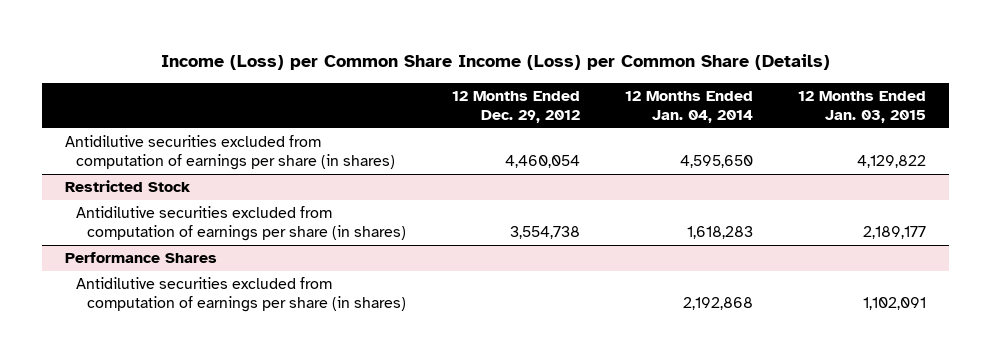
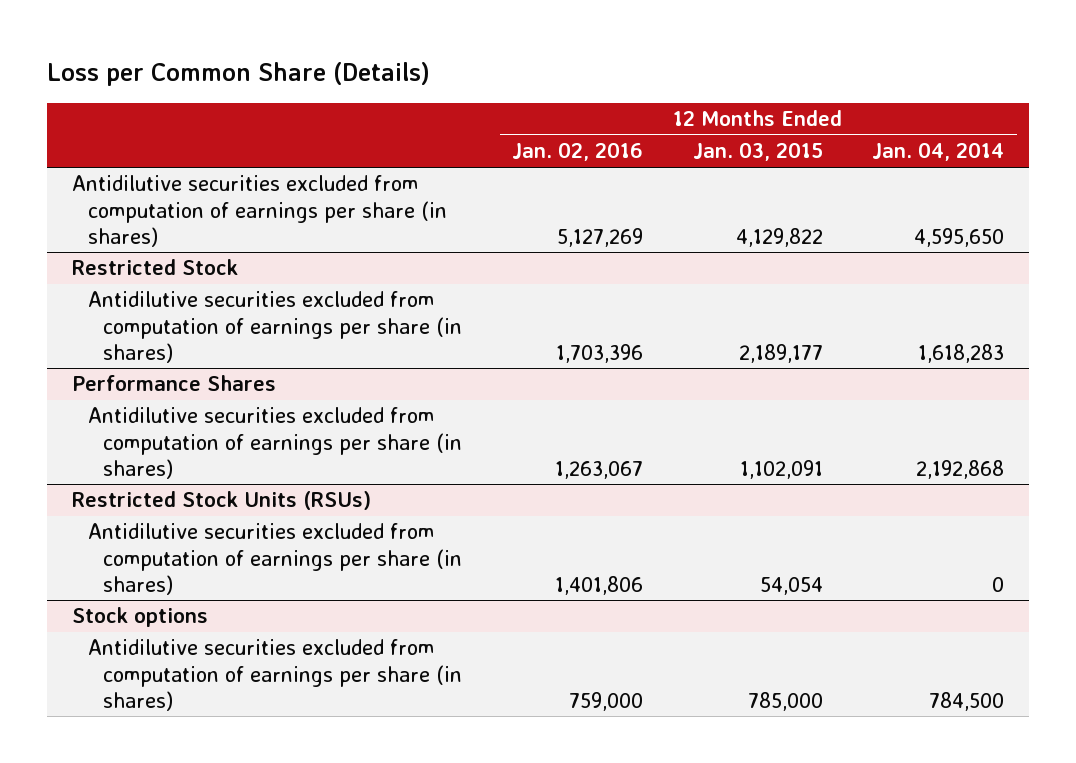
[160,53,830,70] Income (Loss) per Common Share Income (Loss) per Common Share (Details) -> [47,61,431,86] Loss per Common Share (Details)
[451,91,580,123] 12 Months Ended Dec. 29, 2012 -> none
none -> [512,142,644,162] Jan. 02, 2016
none -> [71,491,371,511] Restricted Stock Units (RSUs)
none -> [87,523,463,595] Antidilutive securities excluded from computation of earnings per share (in shares)
none -> [71,607,208,628] Stock options
none -> [87,639,463,711] Antidilutive securities excluded from computation of earnings per share (in shares)

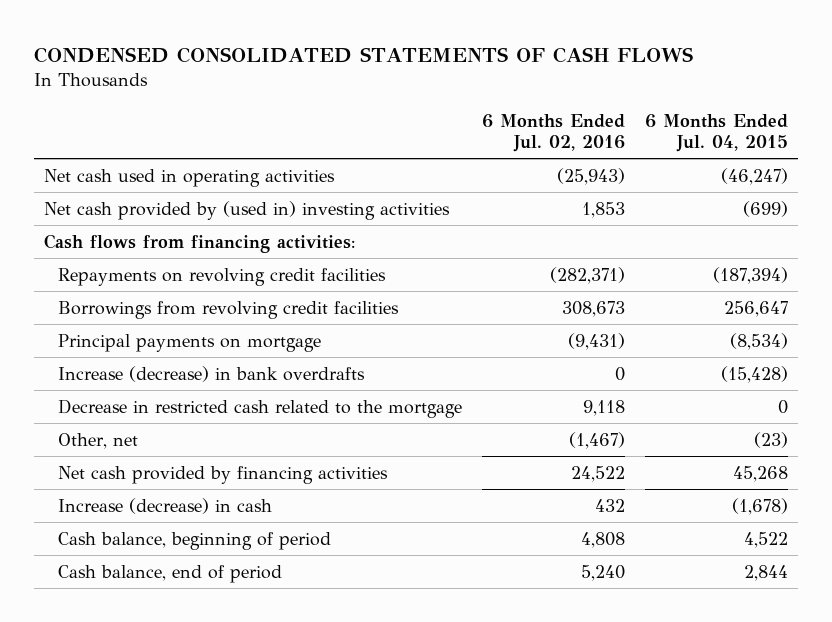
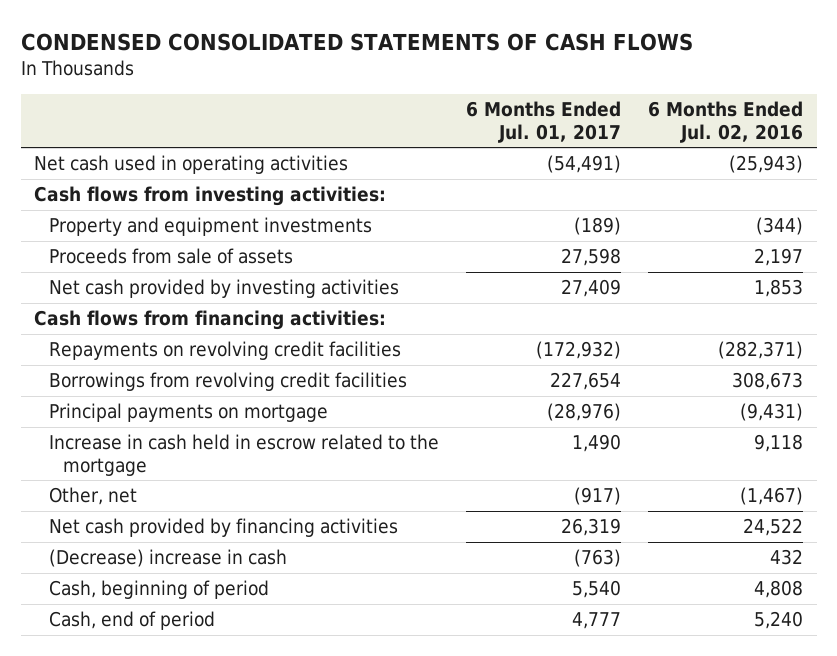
[644,113,788,152] 6 Months Ended Jul. 04, 2015 -> none
none -> [465,101,621,143] 6 Months Ended Jul. 01, 2017
none -> [34,186,387,207] Cash flows from investing activities:
none -> [48,217,372,237] Property and equipment investments
none -> [48,248,293,265] Proceeds from sale of assets
[44,200,451,220] Net cash provided by (used in) investing activities -> [48,279,399,299] Net cash provided by investing activities
[58,365,366,382] Increase (decrease) in bank overdrafts -> none
[58,398,463,418] Decrease in restricted cash related to the mortgage -> [48,434,439,476] Increase in cash held in escrow related to the mortgage
[58,497,273,514] Increase (decrease) in cash -> [48,549,287,568] (Decrease) increase in cash
[58,531,332,550] Cash balance, beginning of period -> [48,580,269,600] Cash, beginning of period
[58,564,283,583] Cash balance, end of period -> [48,611,215,631] Cash, end of period

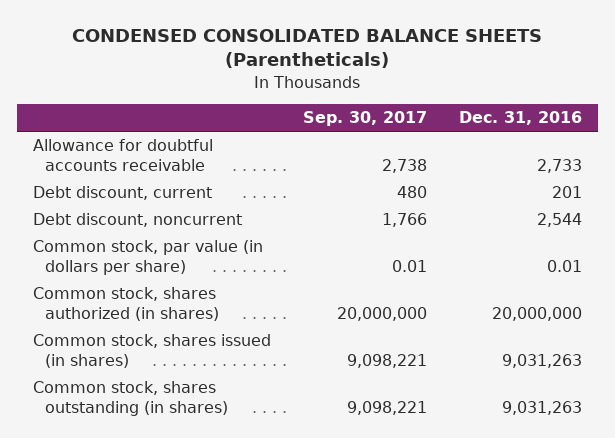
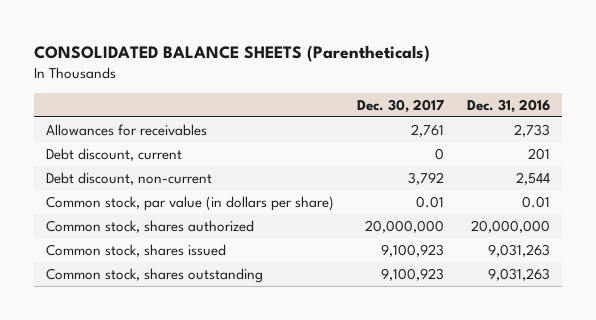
[72,28,543,69] CONDENSED CONSOLIDATED BALANCE SHEETS (Parentheticals) -> [34,44,431,62] CONSOLIDATED BALANCE SHEETS (Parentheticals)
[302,111,427,127] Sep. 30, 2017 -> none
none -> [357,98,445,113] Dec. 30, 2017
[33,139,214,171] Allowance for doubtful accounts receivable -> [45,123,207,136] Allowances for receivables
[33,213,243,228] Debt discount, noncurrent -> [45,171,212,185] Debt discount, non-current
[33,287,220,321] Common stock, shares authorized (in shares) -> [45,219,254,233] Common stock, shares authorized
[33,334,272,368] Common stock, shares issued (in shares) -> [45,243,226,257] Common stock, shares issued
[33,381,229,416] Common stock, shares outstanding (in shares) -> [45,267,263,283] Common stock, shares outstanding

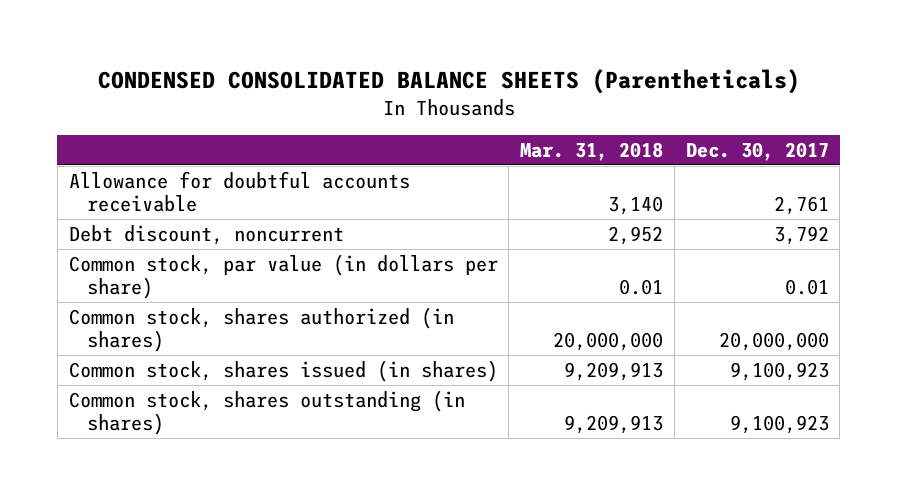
[34,44,431,62] CONSOLIDATED BALANCE SHEETS (Parentheticals) -> [97,69,800,95] CONDENSED CONSOLIDATED BALANCE SHEETS (Parentheticals)
[467,98,551,113] Dec. 31, 2016 -> none
none -> [520,141,664,161] Mar. 31, 2018
[45,147,182,161] Debt discount, current -> none
[45,123,207,136] Allowances for receivables -> [68,170,410,213] Allowance for doubtful accounts receivable
[45,171,212,185] Debt discount, non-current -> [68,224,344,245] Debt discount, noncurrent
[45,219,254,233] Common stock, shares authorized -> [68,306,454,353] Common stock, shares authorized (in shares)
[45,243,226,257] Common stock, shares issued -> [68,359,498,382] Common stock, shares issued (in shares)
[45,267,263,283] Common stock, shares outstanding -> [68,389,465,436] Common stock, shares outstanding (in shares)

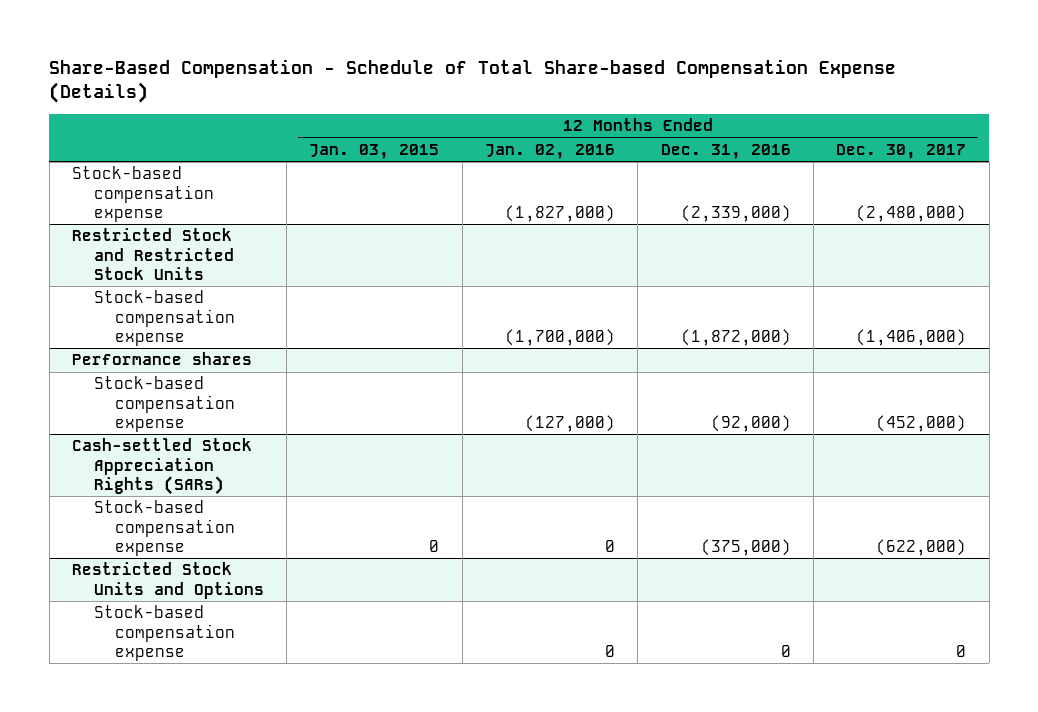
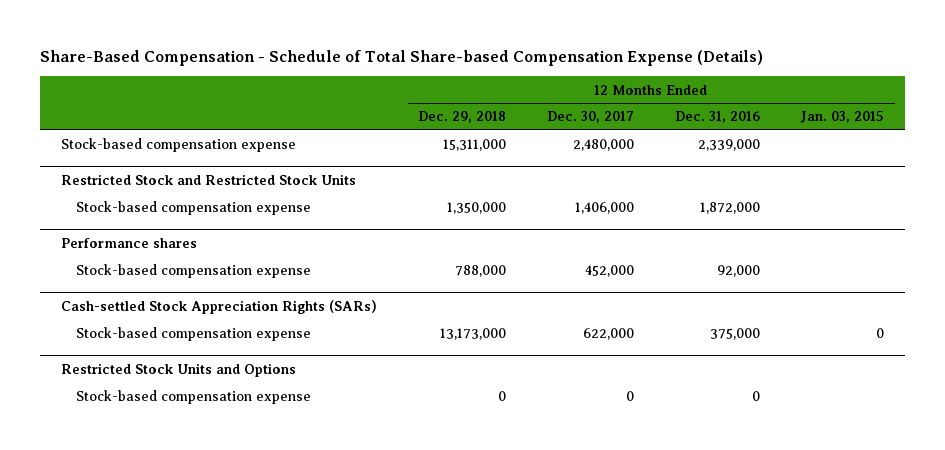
[484,143,615,159] Jan. 02, 2016 -> none
none -> [417,111,506,124] Dec. 29, 2018
[680,204,791,222] (2,339,000) -> [698,139,761,152] 2,339,000
[856,204,967,222] (2,480,000) -> [573,139,635,152] 2,480,000
[680,328,791,346] (1,872,000) -> [700,202,761,215] 1,872,000
[856,328,967,346] (1,406,000) -> [575,202,635,215] 1,406,000
[710,414,791,432] (92,000) -> [717,265,761,278] 92,000
[876,414,967,432] (452,000) -> [585,265,635,278] 452,000
[700,538,791,556] (375,000) -> [710,328,761,341] 375,000
[876,538,967,556] (622,000) -> [583,328,635,341] 622,000

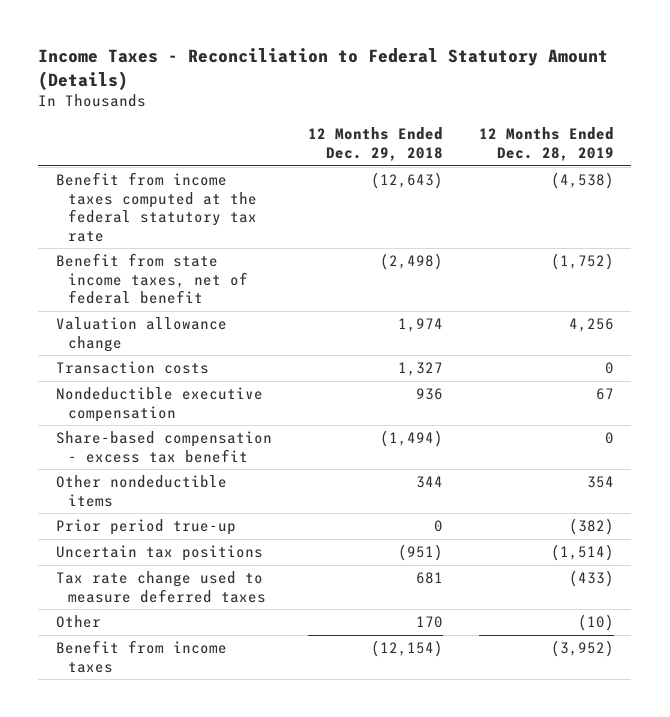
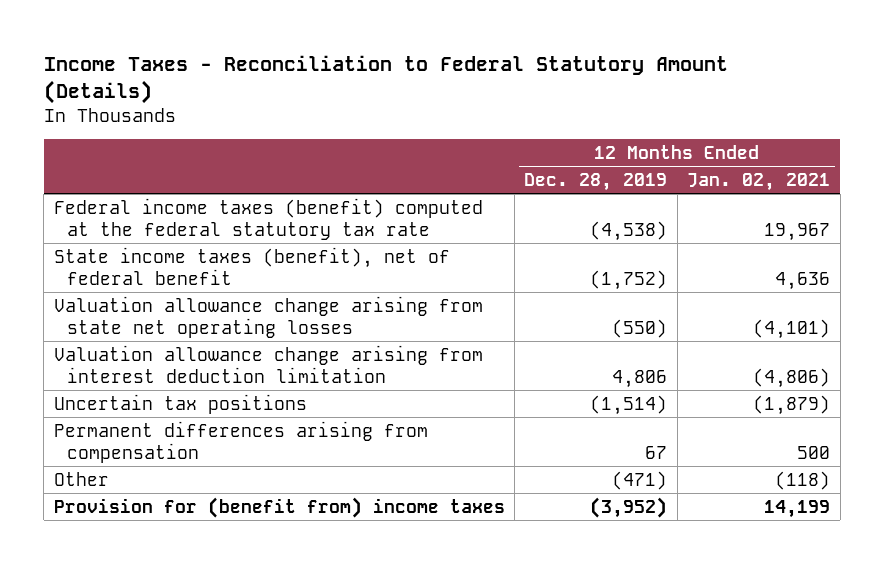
[307,127,443,162] 12 Months Ended Dec. 29, 2018 -> none
none -> [687,173,831,192] Jan. 02, 2021
[56,361,210,375] Transaction costs -> none
[56,387,264,422] Nondeductible executive compensation -> none
[56,431,273,463] Share-based compensation - excess tax benefit -> none
[56,475,228,507] Other nondeductible items -> none
[56,519,237,536] Prior period true-up -> none
[56,172,258,243] Benefit from income taxes computed at the federal statutory tax rate -> [53,197,483,241] Federal income taxes (benefit) computed at the federal statutory tax rate
[56,253,249,305] Benefit from state income taxes, net of federal benefit -> [53,246,450,286] State income taxes (benefit), net of federal benefit
[56,317,228,352] Valuation allowance change -> [53,295,483,339] Valuation allowance change arising from state net operating losses
[568,318,614,333] 4,256 -> [612,319,668,339] (550)
none -> [53,344,483,384] Valuation allowance change arising from interest deduction limitation
[56,571,267,603] Tax rate change used to measure deferred taxes -> none
none -> [53,420,428,464] Permanent differences arising from compensation
[577,614,614,632] (10) -> [612,470,668,490] (471)
[56,640,228,673] Benefit from income taxes -> [53,496,505,518] Provision for (benefit from) income taxes

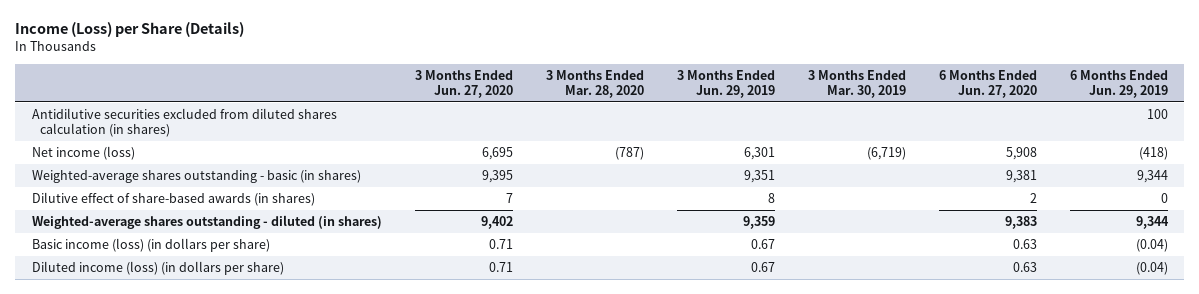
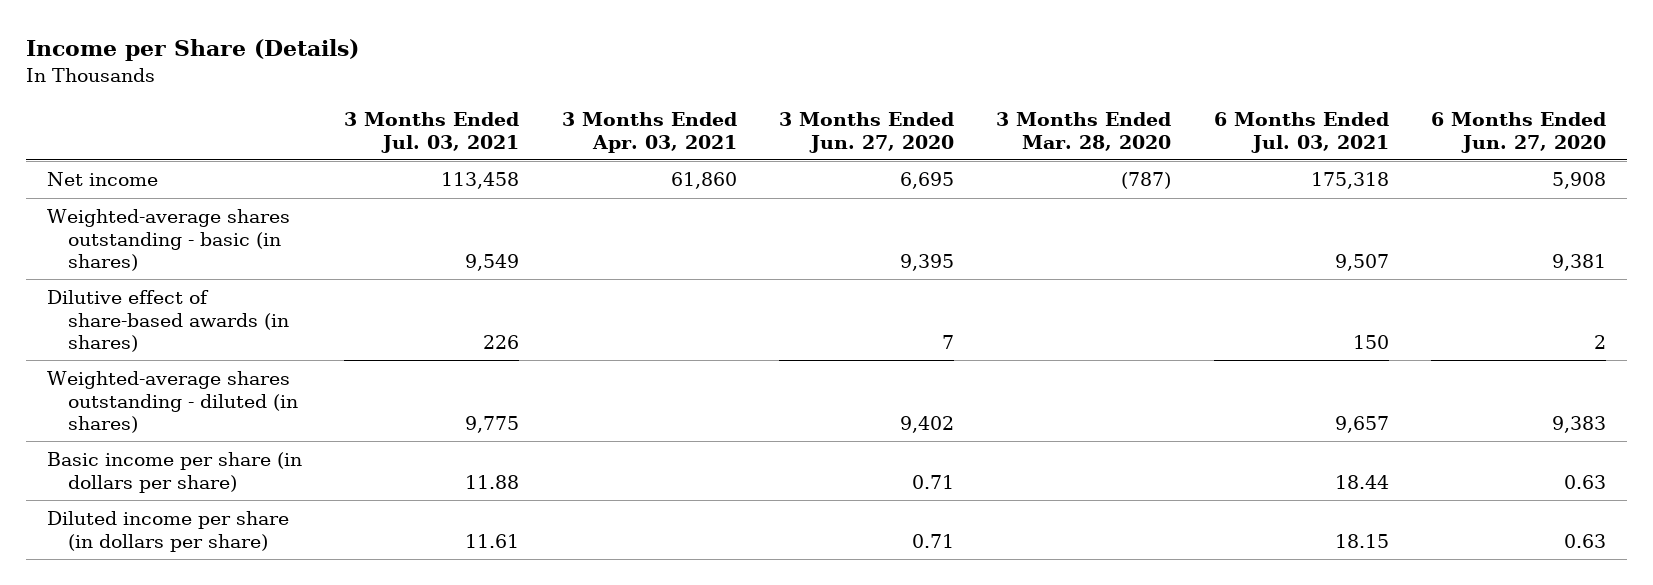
[15,22,245,38] Income (Loss) per Share (Details) -> [25,38,359,61] Income per Share (Details)
[676,69,775,98] 3 Months Ended Jun. 29, 2019 -> none
[807,69,906,98] 3 Months Ended Mar. 30, 2019 -> none
[1069,69,1168,98] 6 Months Ended Jun. 29, 2019 -> none
none -> [344,112,520,153] 3 Months Ended Jul. 03, 2021
none -> [561,112,737,153] 3 Months Ended Apr. 03, 2021
none -> [1213,112,1389,153] 6 Months Ended Jul. 03, 2021
[31,108,337,137] Antidilutive securities excluded from diluted shares calculation (in shares) -> none
[31,146,135,161] Net income (loss) -> [47,172,159,187] Net income
[31,238,270,253] Basic income (loss) (in dollars per share) -> [47,452,303,493] Basic income per share (in dollars per share)
[31,261,284,276] Diluted income (loss) (in dollars per share) -> [47,511,290,552] Diluted income per share (in dollars per share)

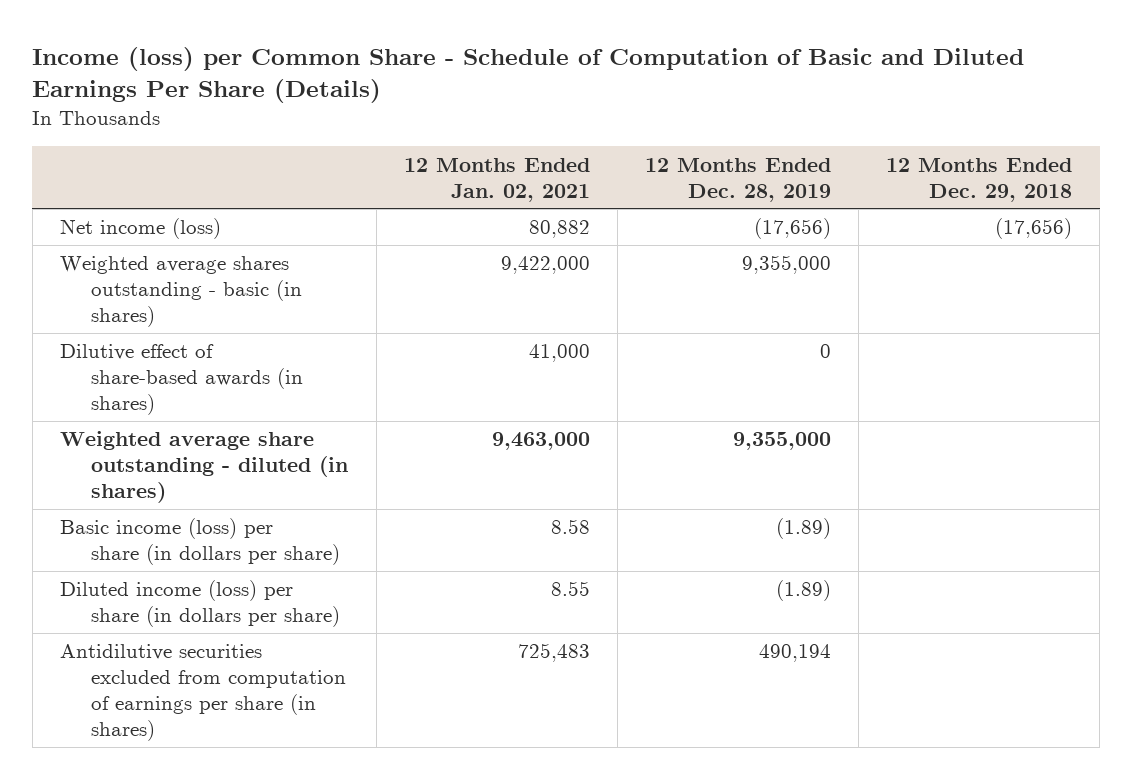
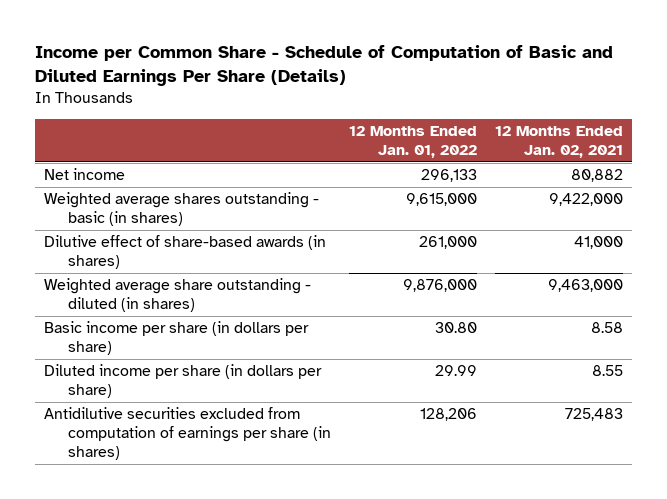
[32,46,1025,104] Income (loss) per Common Share - Schedule of Computation of Basic and Diluted Earnings Per Share (Details) -> [34,45,613,87] Income per Common Share - Schedule of Computation of Basic and Diluted Earnings Per Share (Details)
[644,157,831,202] 12 Months Ended Dec. 28, 2019 -> none
[886,157,1073,202] 12 Months Ended Dec. 29, 2018 -> none
none -> [349,125,478,158] 12 Months Ended Jan. 01, 2022
[59,218,221,240] Net income (loss) -> [43,168,125,181] Net income
[59,518,341,566] Basic income (loss) per share (in dollars per share) -> [43,321,309,356] Basic income per share (in dollars per share)
[59,580,341,628] Diluted income (loss) per share (in dollars per share) -> [43,364,322,399] Diluted income per share (in dollars per share)

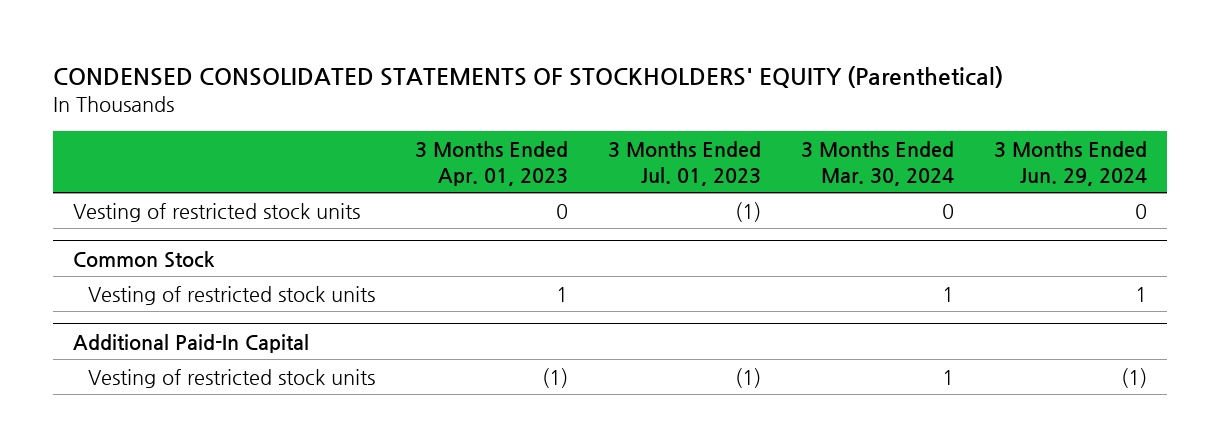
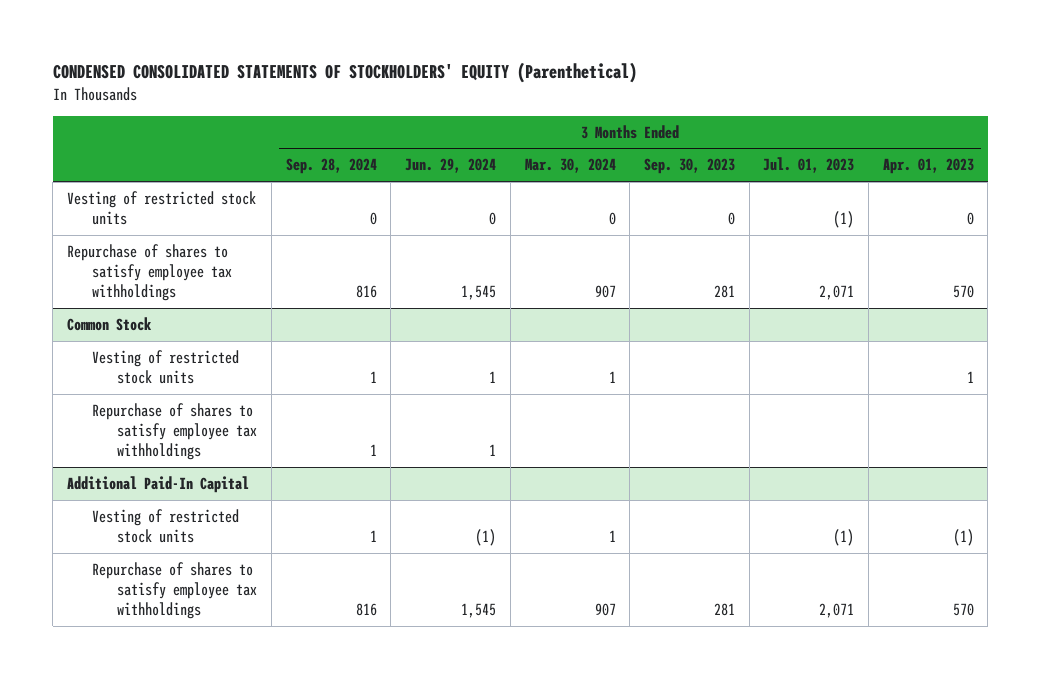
none -> [285,158,377,175] Sep. 28, 2024
none -> [643,158,735,175] Sep. 30, 2023
none -> [67,243,233,301] Repurchase of shares to satisfy employee tax withholdings
none -> [92,402,258,460] Repurchase of shares to satisfy employee tax withholdings
none -> [92,561,258,619] Repurchase of shares to satisfy employee tax withholdings

